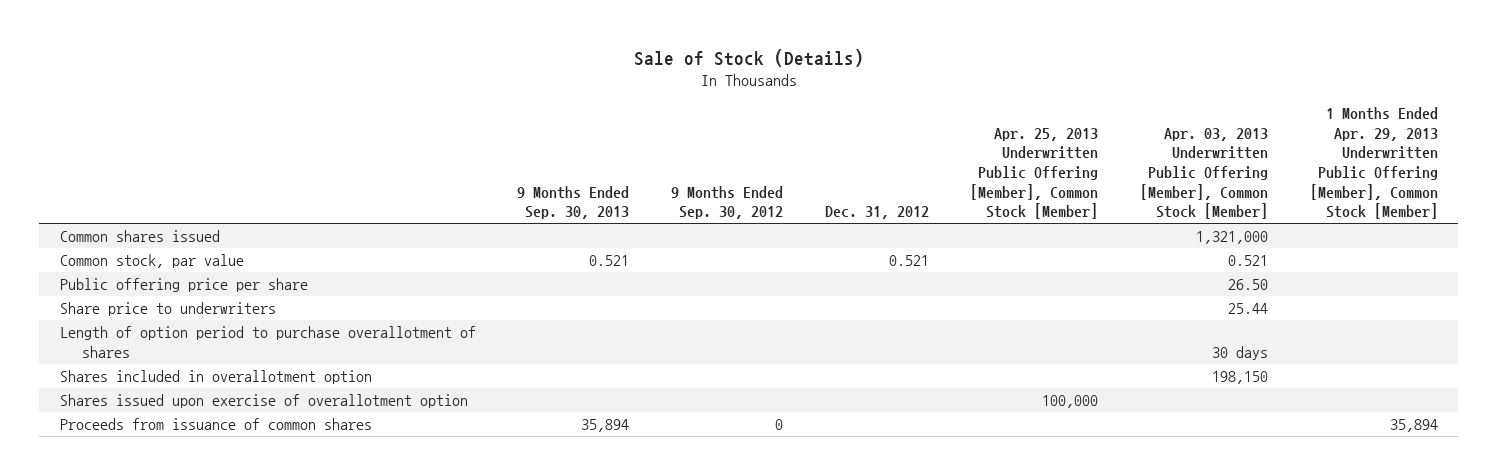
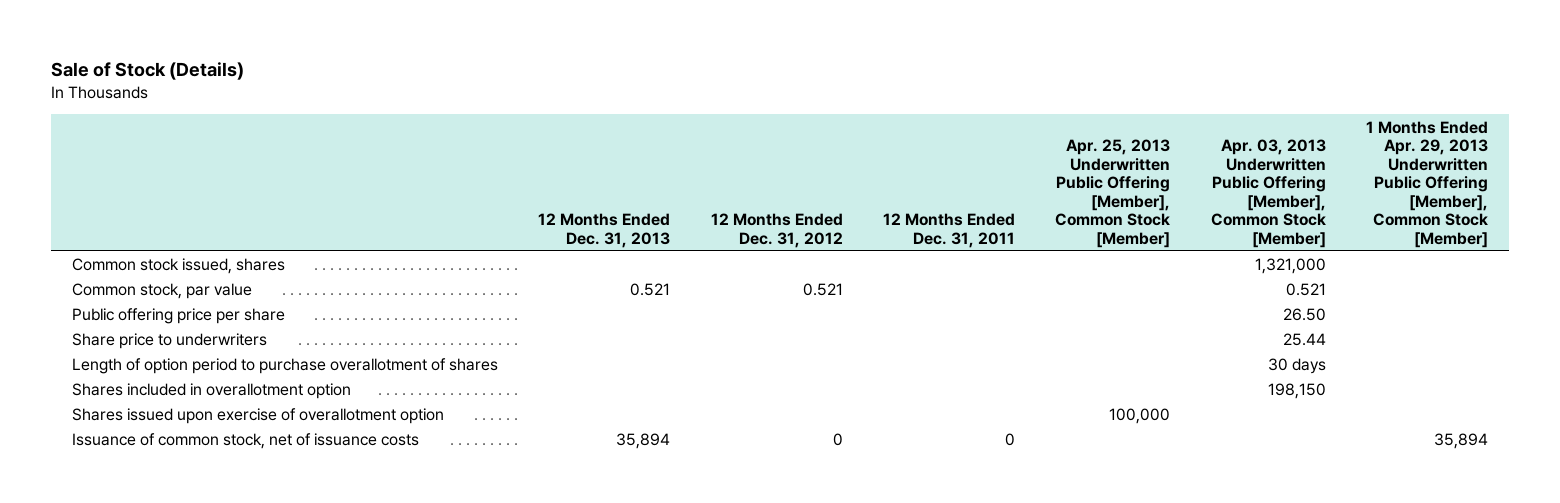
[517,185,630,220] 9 Months Ended Sep. 30, 2013 -> none
[670,185,783,220] 9 Months Ended Sep. 30, 2012 -> none
[824,206,929,220] Dec. 31, 2012 -> none
none -> [538,213,671,248] 12 Months Ended Dec. 31, 2013
none -> [710,213,843,248] 12 Months Ended Dec. 31, 2012
none -> [882,213,1015,248] 12 Months Ended Dec. 31, 2011
[59,230,220,243] Common shares issued -> [71,258,285,275] Common stock issued, shares
[59,418,372,431] Proceeds from issuance of common shares -> [71,433,419,450] Issuance of common stock, net of issuance costs

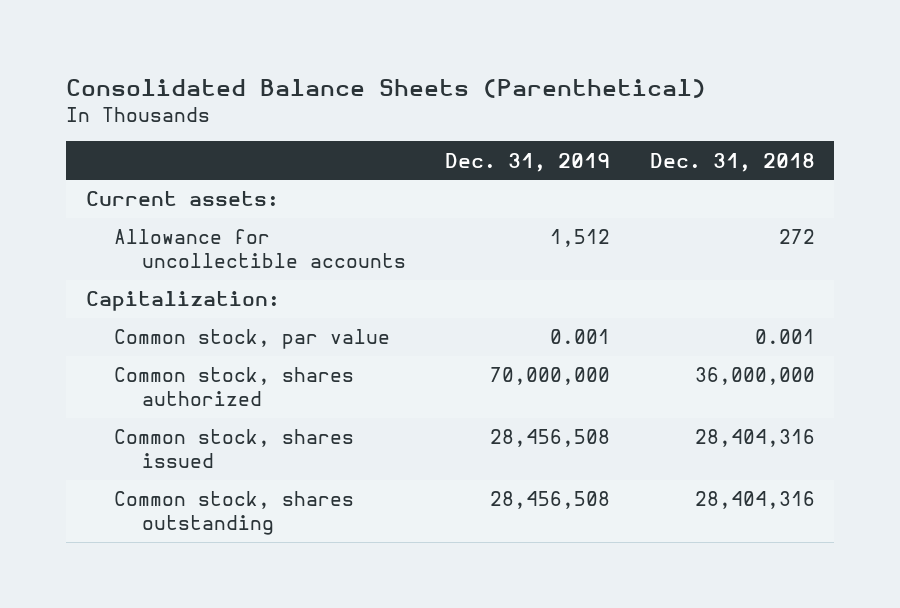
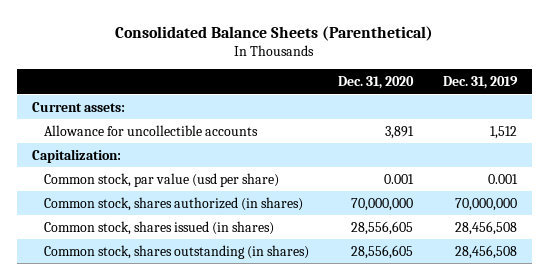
[649,152,815,172] Dec. 31, 2018 -> none
none -> [338,76,415,90] Dec. 31, 2020
[114,329,391,350] Common stock, par value -> [43,172,279,187] Common stock, par value (usd per share)
[114,367,355,406] Common stock, shares authorized -> [43,196,303,211] Common stock, shares authorized (in shares)
[114,429,355,468] Common stock, shares issued -> [43,220,274,235] Common stock, shares issued (in shares)
[114,491,355,535] Common stock, shares outstanding -> [43,244,309,259] Common stock, shares outstanding (in shares)

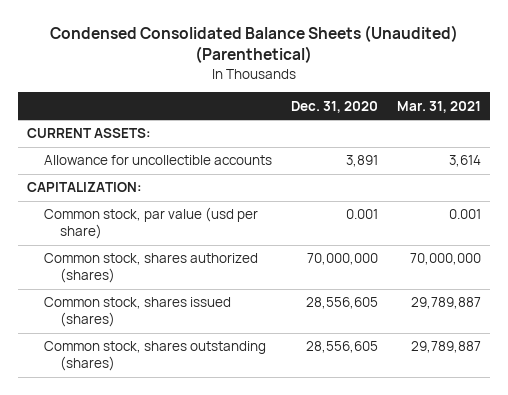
[115,25,434,41] Consolidated Balance Sheets (Parenthetical) -> [50,25,459,64] Condensed Consolidated Balance Sheets (Unaudited) (Parenthetical)
[443,76,519,90] Dec. 31, 2019 -> none
none -> [396,100,481,113] Mar. 31, 2021
[31,101,125,112] Current assets: -> [27,128,152,139] CURRENT ASSETS:
[31,148,121,163] Capitalization: -> [27,182,143,193] CAPITALIZATION:
[43,196,303,211] Common stock, shares authorized (in shares) -> [43,253,258,284] Common stock, shares authorized (shares)
[43,220,274,235] Common stock, shares issued (in shares) -> [43,297,231,328] Common stock, shares issued (shares)
[43,244,309,259] Common stock, shares outstanding (in shares) -> [43,341,266,372] Common stock, shares outstanding (shares)

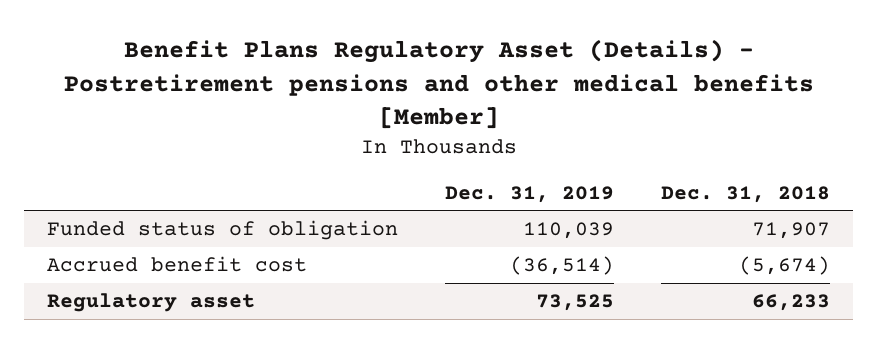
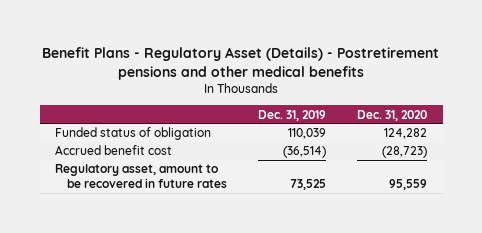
[63,39,814,130] Benefit Plans Regulatory Asset (Details) - Postretirement pensions and other medical benefits [Member] -> [42,47,440,80] Benefit Plans - Regulatory Asset (Details) - Postretirement pensions and other medical benefits
[660,185,830,203] Dec. 31, 2018 -> none
none -> [357,109,428,121] Dec. 31, 2020
[47,293,256,313] Regulatory asset -> [55,164,228,188] Regulatory asset, amount to be recovered in future rates

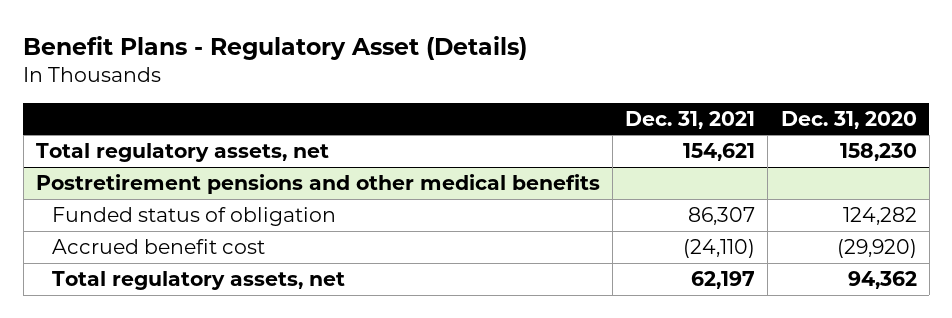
[42,47,440,80] Benefit Plans - Regulatory Asset (Details) - Postretirement pensions and other medical benefits -> [23,35,528,60] Benefit Plans - Regulatory Asset (Details)
[258,109,327,121] Dec. 31, 2019 -> none
none -> [625,110,756,129] Dec. 31, 2021
none -> [35,143,329,163] Total regulatory assets, net
none -> [35,174,600,195] Postretirement pensions and other medical benefits
[55,164,228,188] Regulatory asset, amount to be recovered in future rates -> none
[382,146,428,159] (28,723) -> [836,239,917,259] (29,920)
none -> [52,271,346,291] Total regulatory assets, net

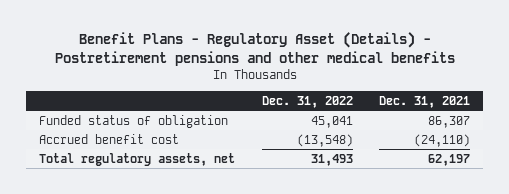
[23,35,528,60] Benefit Plans - Regulatory Asset (Details) -> [54,32,455,67] Benefit Plans - Regulatory Asset (Details) - Postretirement pensions and other medical benefits
[780,110,917,129] Dec. 31, 2020 -> none
none -> [261,95,353,108] Dec. 31, 2022
[35,143,329,163] Total regulatory assets, net -> none
[35,174,600,195] Postretirement pensions and other medical benefits -> none

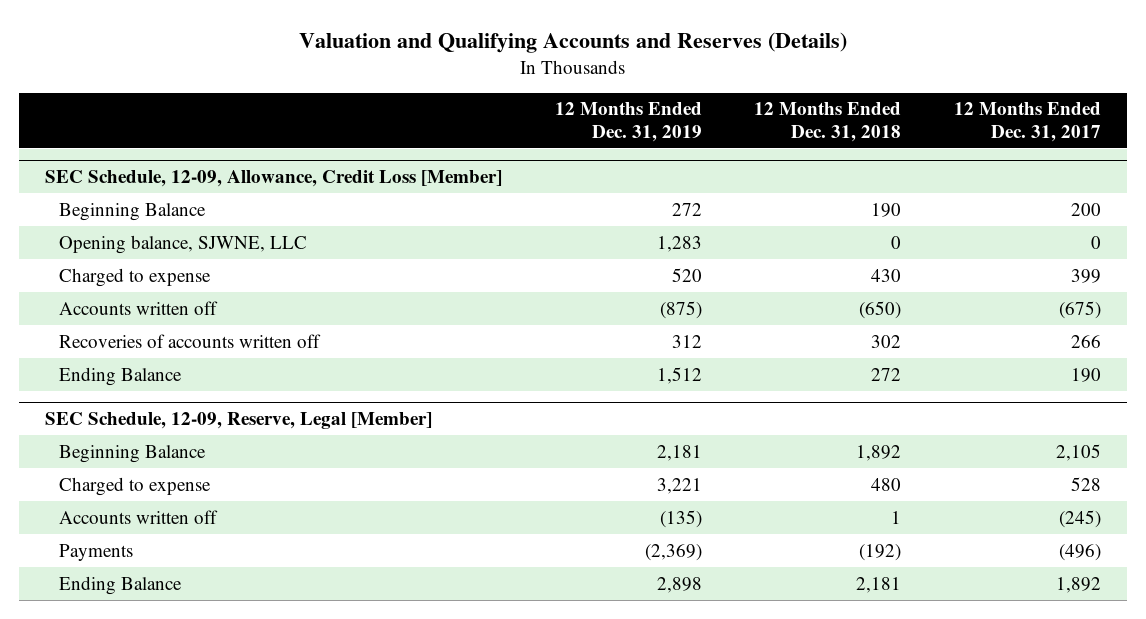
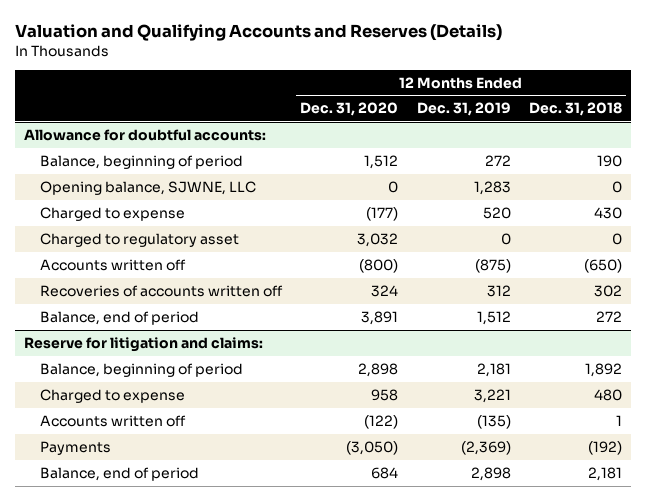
[953,102,1101,142] 12 Months Ended Dec. 31, 2017 -> none
none -> [300,102,399,117] Dec. 31, 2020
[44,169,502,187] SEC Schedule, 12-09, Allowance, Credit Loss [Member] -> [23,128,266,141] Allowance for doubtful accounts:
[58,202,206,221] Beginning Balance -> [40,154,244,169] Balance, beginning of period
none -> [40,232,240,247] Charged to regulatory asset
[58,366,182,386] Ending Balance -> [40,310,200,325] Balance, end of period
[44,411,432,429] SEC Schedule, 12-09, Reserve, Legal [Member] -> [23,336,263,352] Reserve for litigation and claims:
[58,444,206,463] Beginning Balance -> [40,362,244,377] Balance, beginning of period
[58,575,182,595] Ending Balance -> [40,466,200,481] Balance, end of period

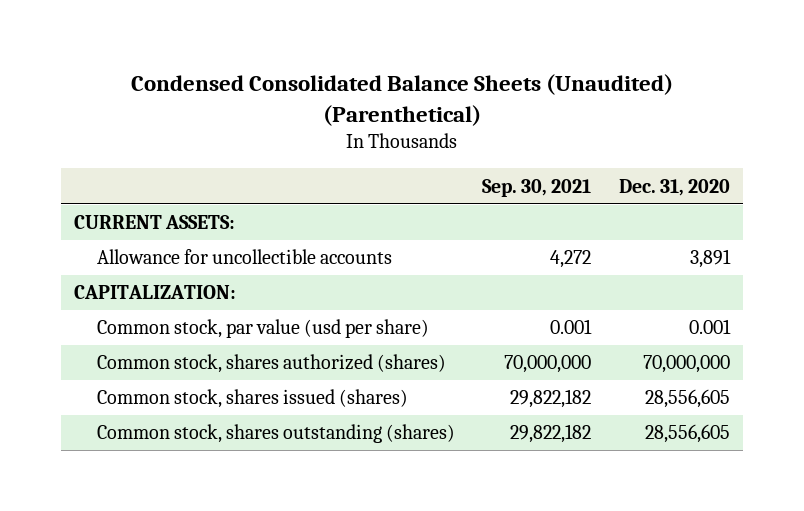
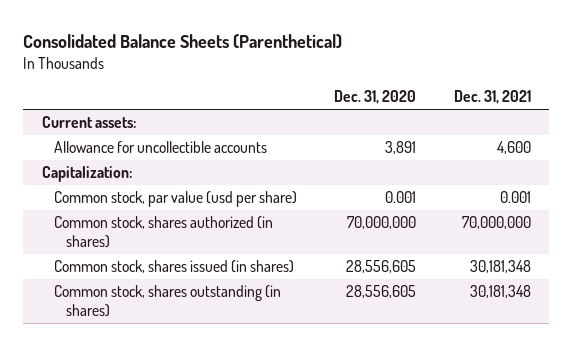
[130,74,673,126] Condensed Consolidated Balance Sheets (Unaudited) (Parenthetical) -> [23,33,343,49] Consolidated Balance Sheets (Parenthetical)
[482,178,592,197] Sep. 30, 2021 -> none
none -> [453,90,531,105] Dec. 31, 2021
[74,215,236,230] CURRENT ASSETS: -> [42,116,137,129] Current assets:
[74,285,237,300] CAPITALIZATION: -> [42,166,133,183] Capitalization:
[96,354,446,374] Common stock, shares authorized (shares) -> [53,216,273,249] Common stock, shares authorized (in shares)
[96,389,408,409] Common stock, shares issued (shares) -> [53,260,294,274] Common stock, shares issued (in shares)
[96,424,455,444] Common stock, shares outstanding (shares) -> [53,285,281,318] Common stock, shares outstanding (in shares)

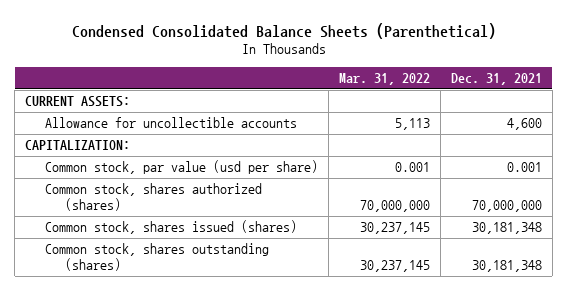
[23,33,343,49] Consolidated Balance Sheets (Parenthetical) -> [71,22,496,39] Condensed Consolidated Balance Sheets (Parenthetical)
[334,90,417,105] Dec. 31, 2020 -> none
none -> [339,73,431,86] Mar. 31, 2022
[42,116,137,129] Current assets: -> [25,96,131,108] CURRENT ASSETS:
[42,166,133,183] Capitalization: -> [25,140,131,151] CAPITALIZATION:
[53,216,273,249] Common stock, shares authorized (in shares) -> [45,183,263,211] Common stock, shares authorized (shares)
[53,260,294,274] Common stock, shares issued (in shares) -> [45,220,298,235] Common stock, shares issued (shares)
[53,285,281,318] Common stock, shares outstanding (in shares) -> [45,243,270,271] Common stock, shares outstanding (shares)

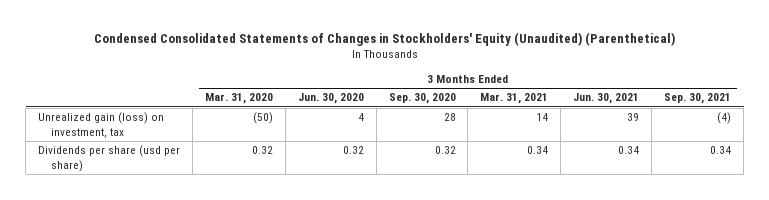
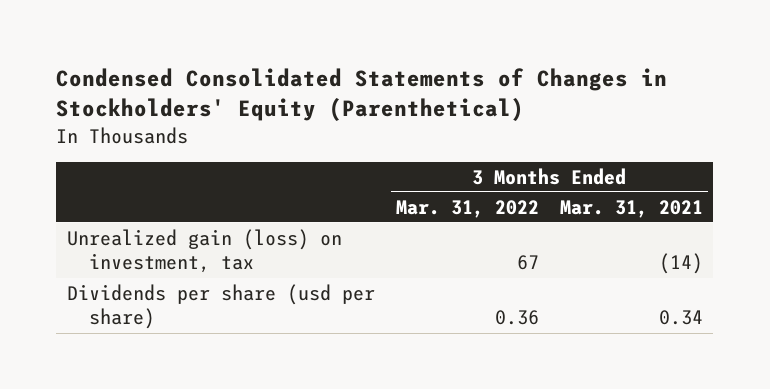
[93,32,675,47] Condensed Consolidated Statements of Changes in Stockholders' Equity (Unaudited) (Parenthetical) -> [56,68,668,122] Condensed Consolidated Statements of Changes in Stockholders' Equity (Parenthetical)
[204,93,273,105] Mar. 31, 2020 -> none
[297,93,364,105] Jun. 30, 2020 -> none
[388,93,456,105] Sep. 30, 2020 -> none
[573,93,640,105] Jun. 30, 2021 -> none
[664,93,732,105] Sep. 30, 2021 -> none
none -> [395,199,539,218] Mar. 31, 2022
[536,113,549,122] 14 -> [658,253,703,275] (14)

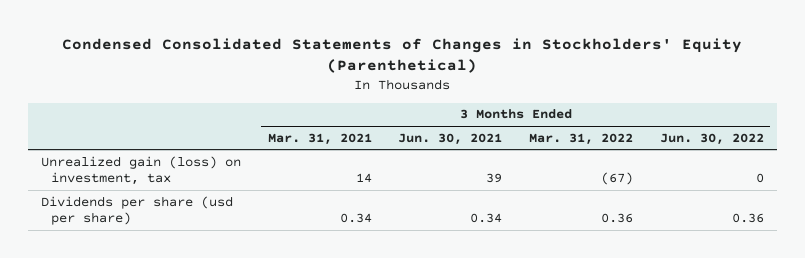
none -> [398,132,503,145] Jun. 30, 2021
none -> [659,132,764,145] Jun. 30, 2022
[516,255,539,271] 67 -> [601,172,634,186] (67)
[658,253,703,275] (14) -> [355,173,372,184] 14

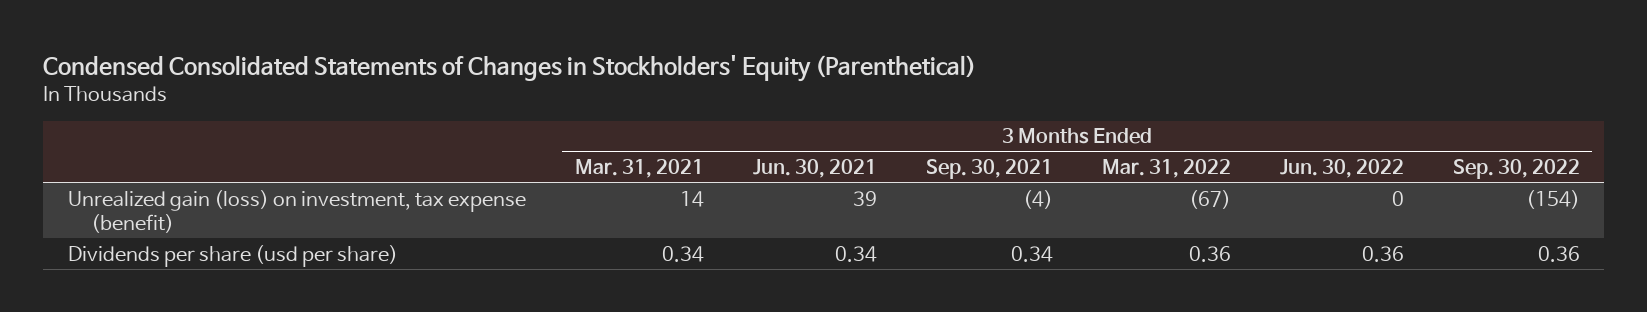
none -> [925,159,1053,180] Sep. 30, 2021
none -> [1452,159,1580,180] Sep. 30, 2022
[41,155,242,186] Unrealized gain (loss) on investment, tax -> [67,189,526,233] Unrealized gain (loss) on investment, tax expense (benefit)

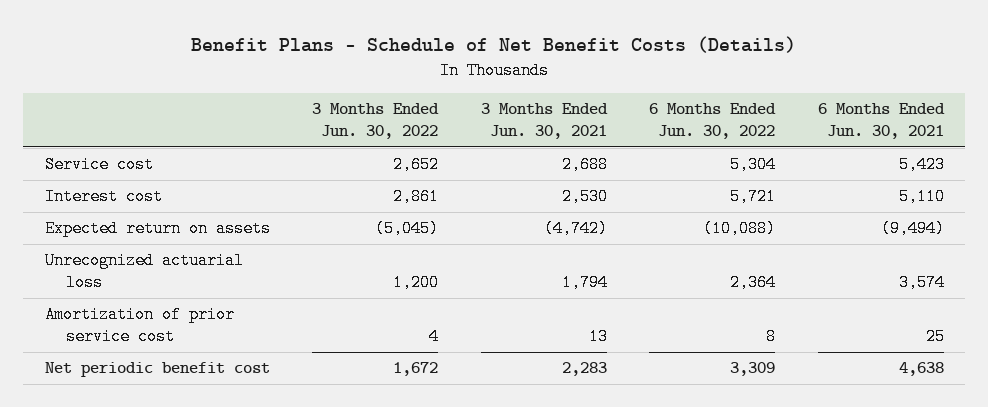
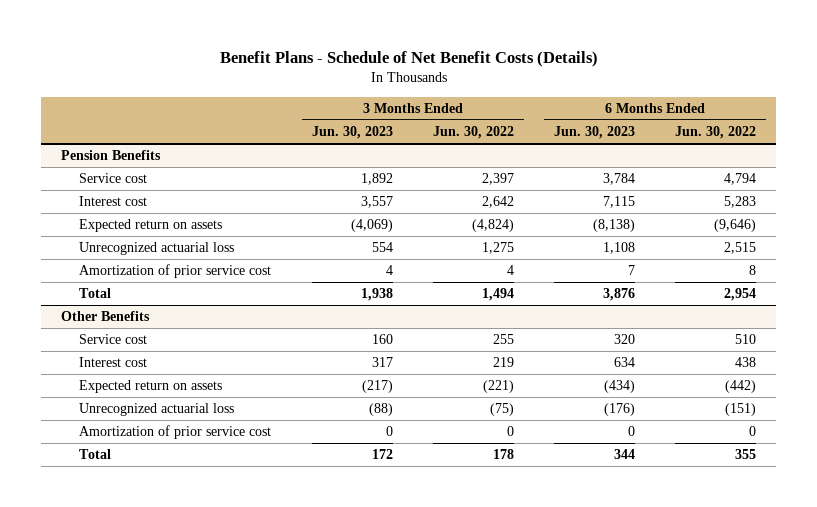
[480,103,608,140] 3 Months Ended Jun. 30, 2021 -> none
[817,103,945,140] 6 Months Ended Jun. 30, 2021 -> none
none -> [311,126,393,140] Jun. 30, 2023
none -> [554,126,636,140] Jun. 30, 2023
none -> [61,150,162,161] Pension Benefits
[393,156,440,174] 2,652 -> [481,173,514,186] 2,397
[730,156,777,174] 5,304 -> [724,173,757,186] 4,794
[393,188,440,206] 2,861 -> [481,196,514,209] 2,642
[730,188,777,206] 5,721 -> [724,196,757,209] 5,283
[375,220,440,238] (5,045) -> [471,219,514,233] (4,824)
[703,220,777,238] (10,088) -> [714,219,757,233] (9,646)
[393,274,440,292] 1,200 -> [481,242,514,255] 1,275
[730,274,777,292] 2,364 -> [724,242,757,255] 2,515
[44,362,270,378] Net periodic benefit cost -> none
none -> [79,288,112,299] Total
none -> [61,311,151,322] Other Benefits
none -> [79,334,148,345] Service cost
none -> [79,357,148,368] Interest cost
none -> [79,380,223,394] Expected return on assets
none -> [79,403,235,417] Unrecognized actuarial loss
none -> [79,425,272,440] Amortization of prior service cost
none -> [79,449,112,460] Total

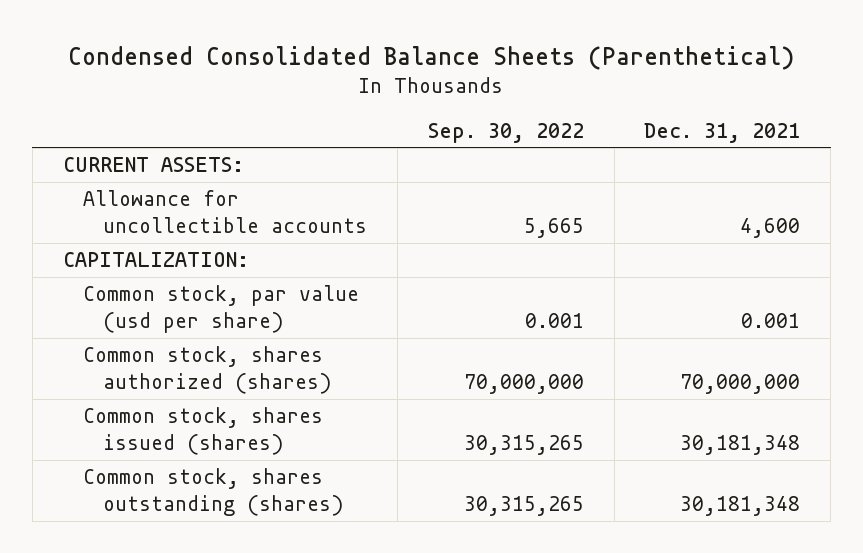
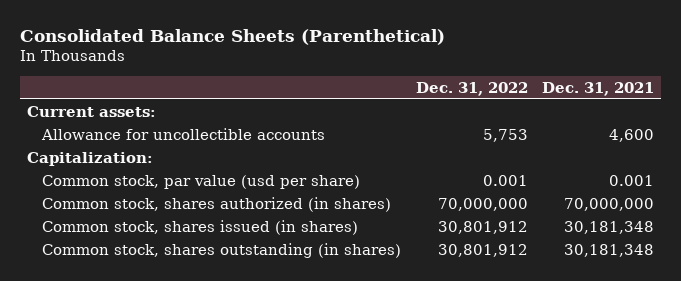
[68,45,795,70] Condensed Consolidated Balance Sheets (Parenthetical) -> [19,28,445,45] Consolidated Balance Sheets (Parenthetical)
[427,122,584,143] Sep. 30, 2022 -> none
none -> [415,81,528,96] Dec. 31, 2022
[62,157,244,173] CURRENT ASSETS: -> [26,105,156,117] Current assets:
[62,252,249,268] CAPITALIZATION: -> [26,151,153,166] Capitalization:
[82,346,333,395] Common stock, shares authorized (shares) -> [42,196,392,212] Common stock, shares authorized (in shares)
[82,407,323,456] Common stock, shares issued (shares) -> [42,219,359,235] Common stock, shares issued (in shares)
[82,468,345,517] Common stock, shares outstanding (shares) -> [42,242,402,258] Common stock, shares outstanding (in shares)

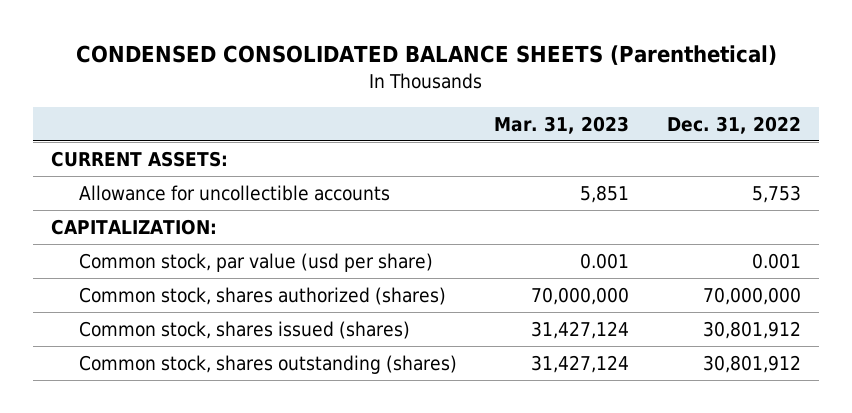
[19,28,445,45] Consolidated Balance Sheets (Parenthetical) -> [75,45,777,66] CONDENSED CONSOLIDATED BALANCE SHEETS (Parenthetical)
[542,81,655,96] Dec. 31, 2021 -> none
none -> [494,116,630,135] Mar. 31, 2023
[26,105,156,117] Current assets: -> [51,150,229,167] CURRENT ASSETS:
[26,151,153,166] Capitalization: -> [51,218,218,235] CAPITALIZATION:
[42,196,392,212] Common stock, shares authorized (in shares) -> [78,286,446,305] Common stock, shares authorized (shares)
[42,219,359,235] Common stock, shares issued (in shares) -> [78,320,410,339] Common stock, shares issued (shares)
[42,242,402,258] Common stock, shares outstanding (in shares) -> [78,354,457,374] Common stock, shares outstanding (shares)

